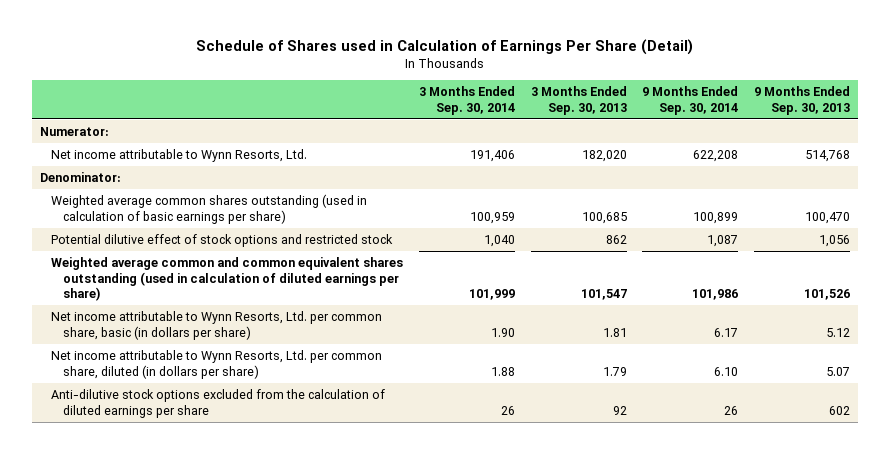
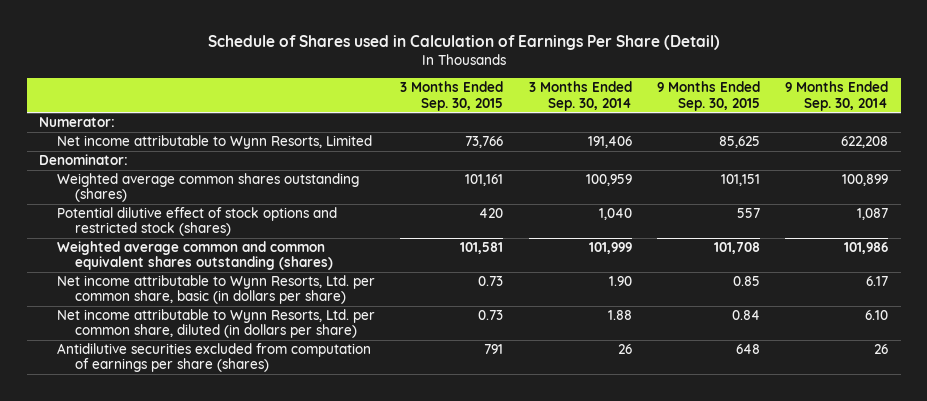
[530,86,627,115] 3 Months Ended Sep. 30, 2013 -> none
[753,86,850,115] 9 Months Ended Sep. 30, 2013 -> none
none -> [400,81,504,111] 3 Months Ended Sep. 30, 2015
none -> [656,81,760,111] 9 Months Ended Sep. 30, 2015
[51,148,308,162] Net income attributable to Wynn Resorts, Ltd. -> [57,135,373,150] Net income attributable to Wynn Resorts, Limited
[51,193,368,224] Weighted average common shares outstanding (used in calculation of basic earnings per share) -> [57,173,360,203] Weighted average common shares outstanding (shares)
[51,233,394,247] Potential dilutive effect of stock options and restricted stock -> [57,207,338,237] Potential dilutive effect of stock options and restricted stock (shares)
[51,256,404,302] Weighted average common and common equivalent shares outstanding (used in calculation of diluted earnings per share) -> [57,241,334,271] Weighted average common and common equivalent shares outstanding (shares)
[51,388,386,418] Anti-dilutive stock options excluded from the calculation of diluted earnings per share -> [57,343,372,373] Antidilutive securities excluded from computation of earnings per share (shares)

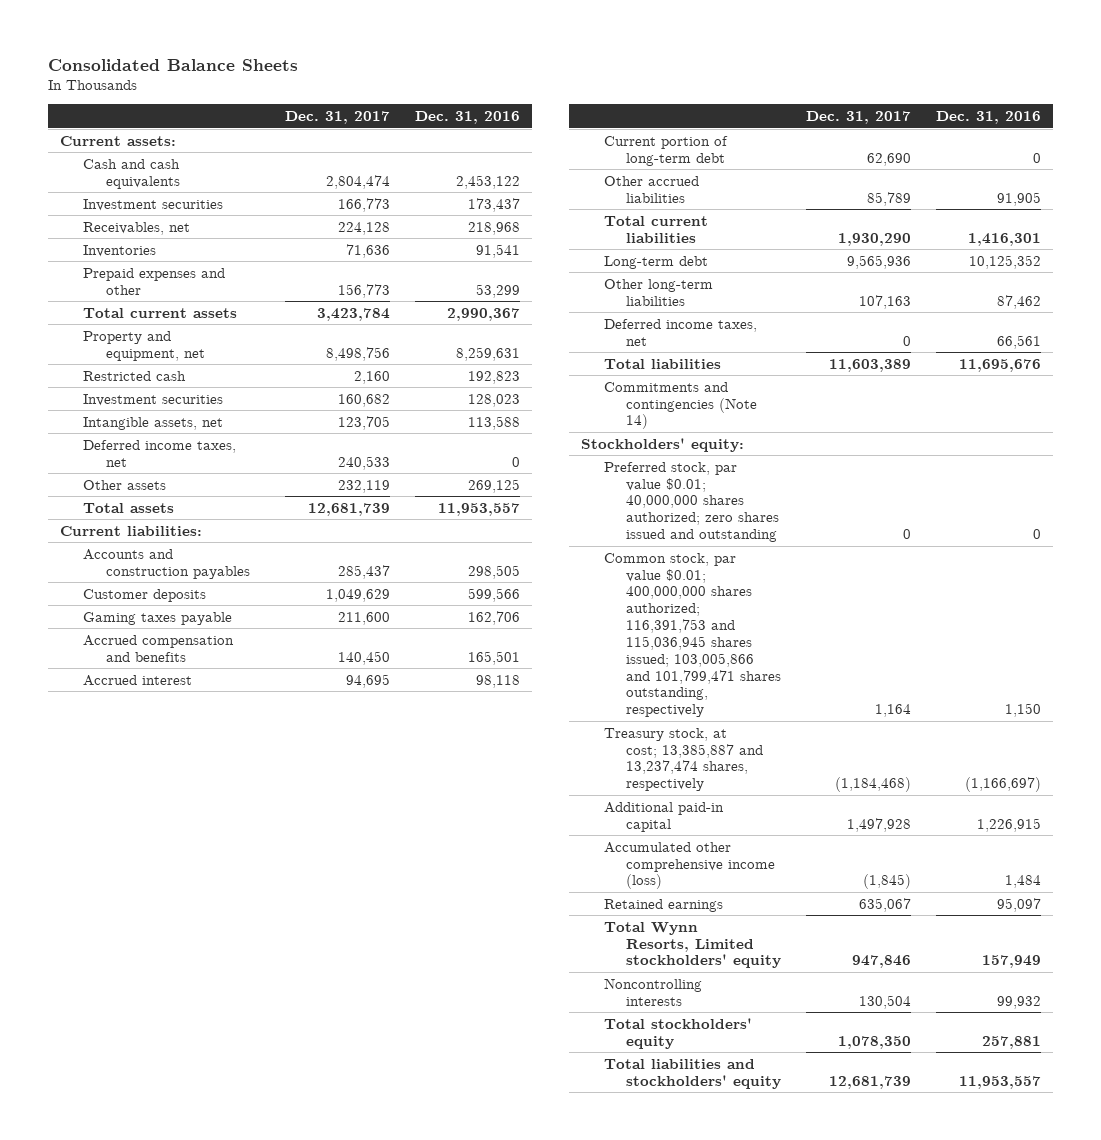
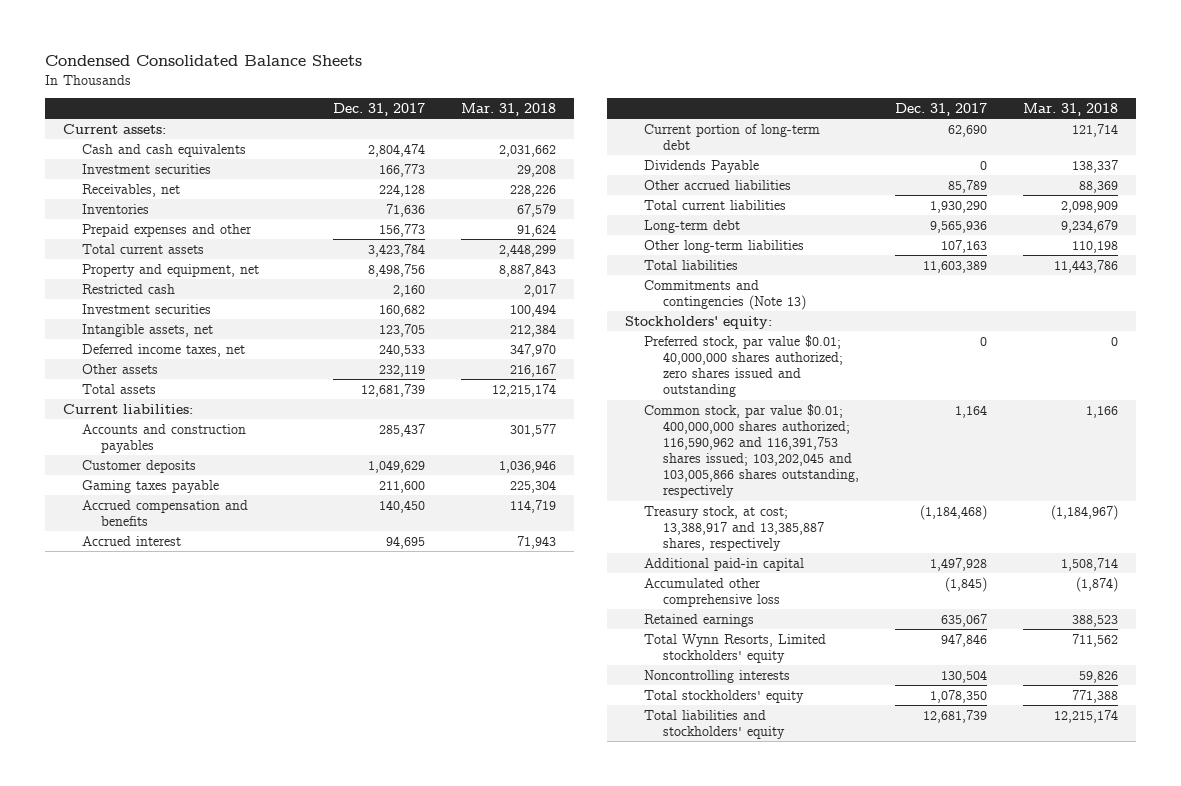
[48,58,299,71] Consolidated Balance Sheets -> [45,55,363,67] Condensed Consolidated Balance Sheets
[415,111,521,125] Dec. 31, 2016 -> none
none -> [460,102,556,116] Mar. 31, 2018
none -> [644,159,760,173] Dividends Payable
[603,318,757,346] Deferred income taxes, net -> none
[603,381,758,430] Commitments and contingencies (Note 14) -> [644,279,807,310] Commitments and contingencies (Note 13)
[603,552,782,718] Common stock, par value $0.01; 400,000,000 shares authorized; 116,391,753 and 115,036,945 shares issued; 103,005,866 and 101,799,471 shares outstanding, respectively -> [644,403,860,499] Common stock, par value $0.01; 400,000,000 shares authorized; 116,590,962 and 116,391,753 shares issued; 103,202,045 and 103,005,866 shares outstanding, respectively
[603,727,764,792] Treasury stock, at cost; 13,385,887 and 13,237,474 shares, respectively -> [644,505,825,552] Treasury stock, at cost; 13,388,917 and 13,385,887 shares, respectively
[603,841,776,890] Accumulated other comprehensive income (loss) -> [644,577,781,607] Accumulated other comprehensive loss

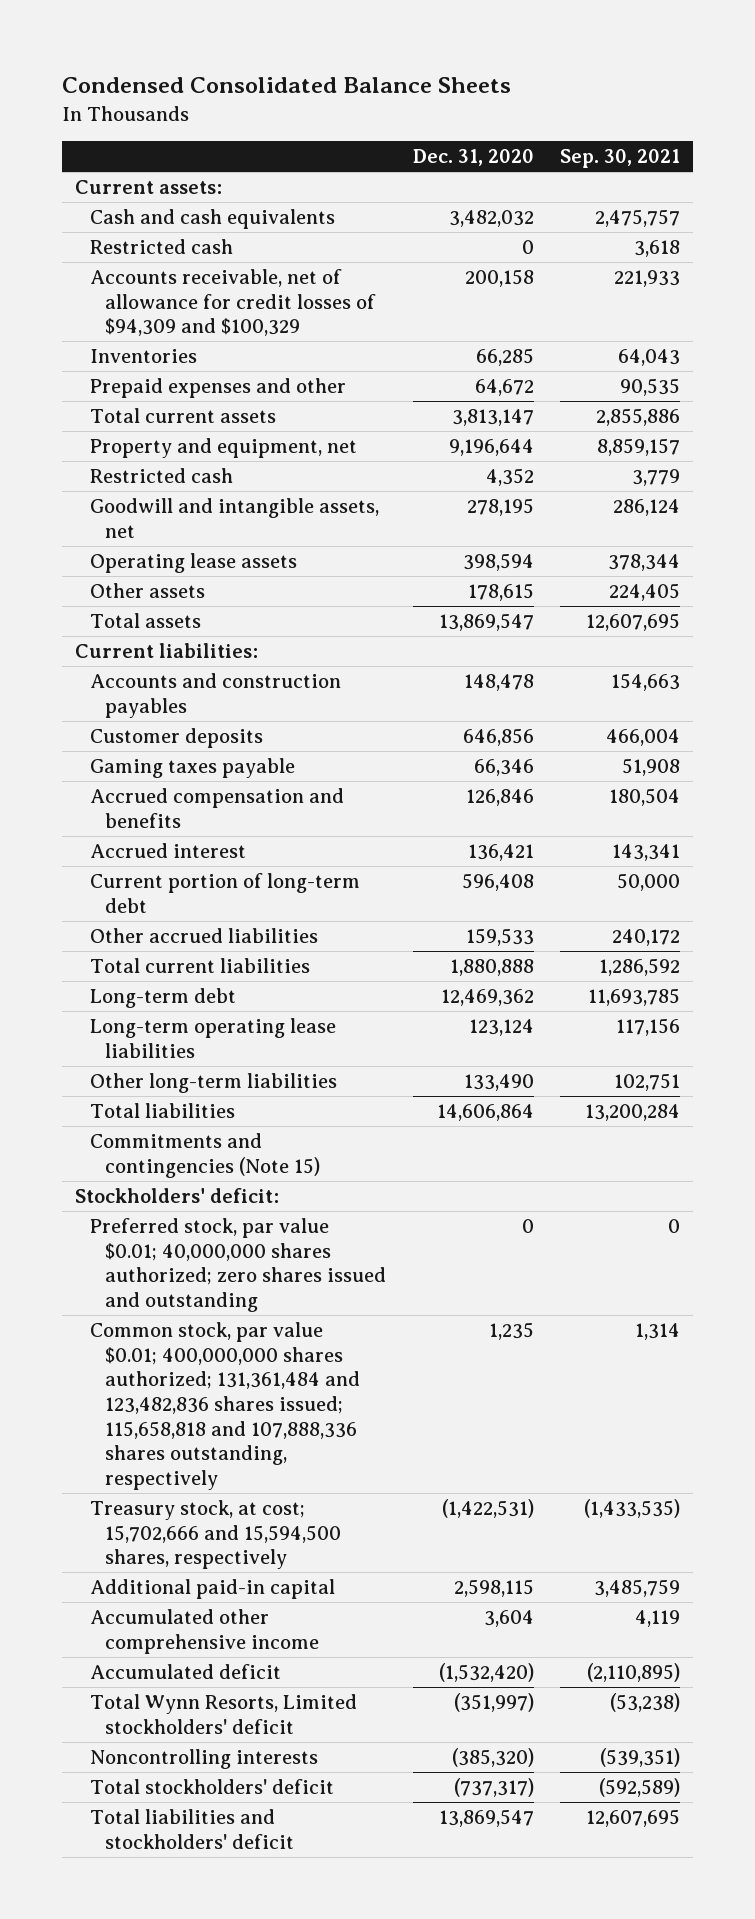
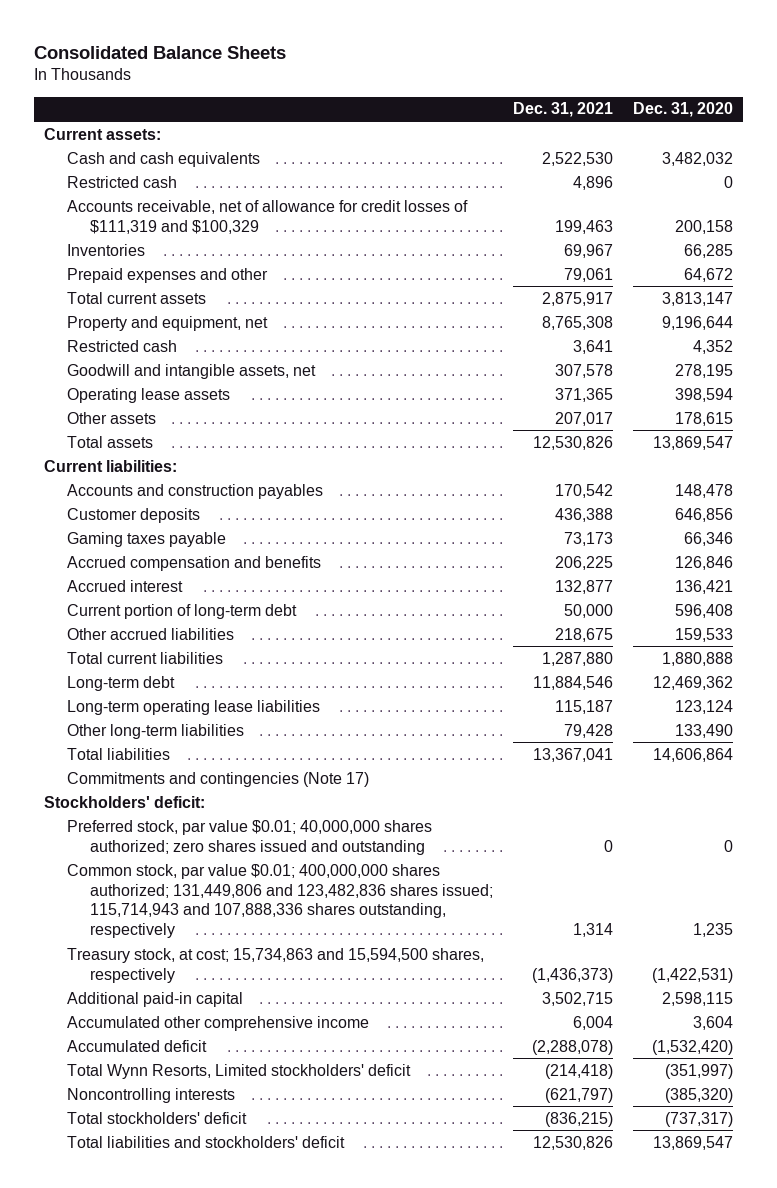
[61,77,511,94] Condensed Consolidated Balance Sheets -> [33,45,286,59] Consolidated Balance Sheets
[559,148,680,168] Sep. 30, 2021 -> none
none -> [513,102,614,118] Dec. 31, 2021
[90,269,377,337] Accounts receivable, net of allowance for credit losses of $94,309 and $100,329 -> [66,199,468,234] Accounts receivable, net of allowance for credit losses of $111,319 and $100,329
[90,1133,321,1178] Commitments and contingencies (Note 15) -> [66,771,369,787] Commitments and contingencies (Note 17)
[90,1322,361,1490] Common stock, par value $0.01; 400,000,000 shares authorized; 131,361,484 and 123,482,836 shares issued; 115,658,818 and 107,888,336 shares outstanding, respectively -> [66,863,494,938] Common stock, par value $0.01; 400,000,000 shares authorized; 131,449,806 and 123,482,836 shares issued; 115,714,943 and 107,888,336 shares outstanding, respectively
[90,1500,342,1570] Treasury stock, at cost; 15,702,666 and 15,594,500 shares, respectively -> [66,947,484,983] Treasury stock, at cost; 15,734,863 and 15,594,500 shares, respectively

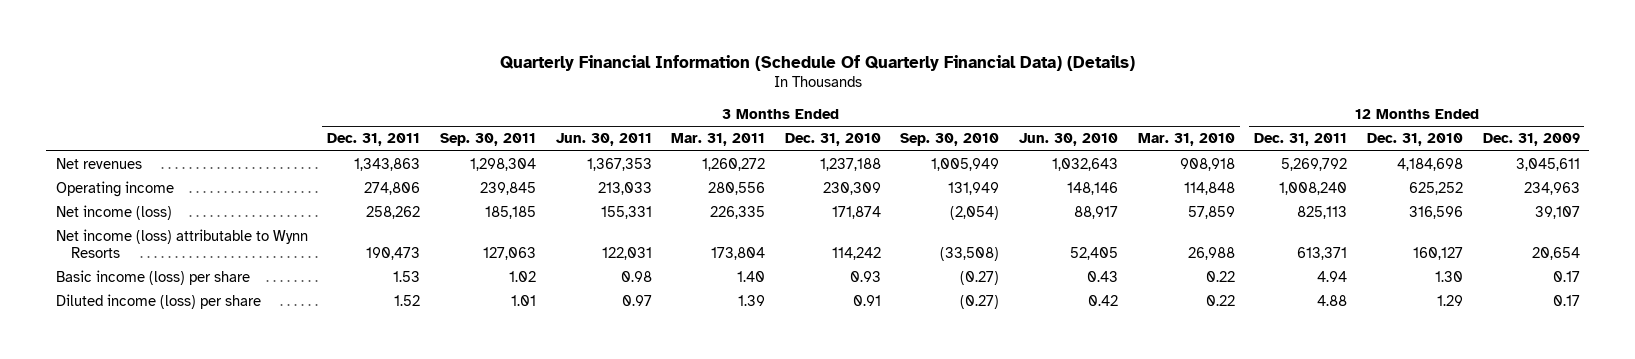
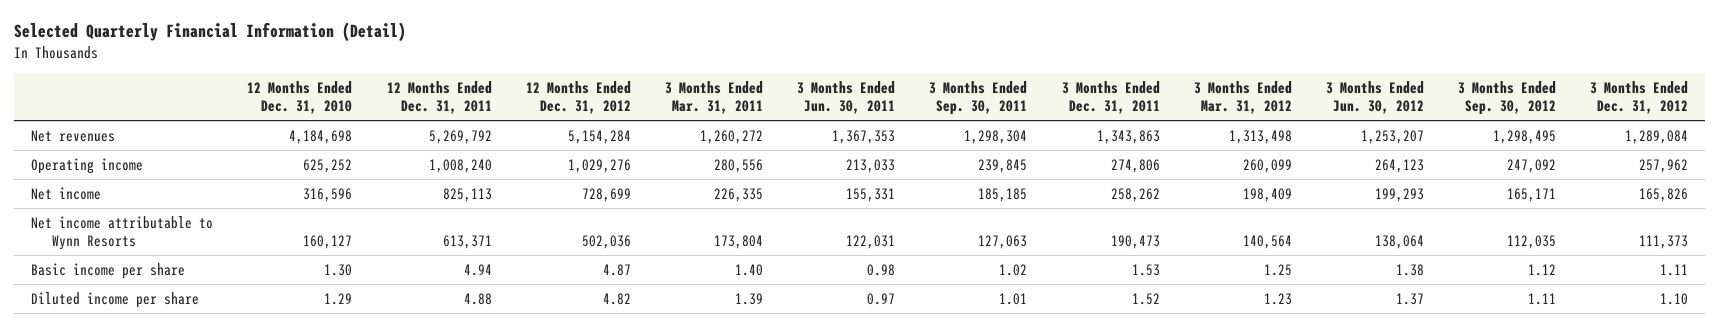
[499,55,1135,72] Quarterly Financial Information (Schedule Of Quarterly Financial Data) (Details) -> [14,22,407,43] Selected Quarterly Financial Information (Detail)
[784,133,881,147] Dec. 31, 2010 -> none
[900,133,1000,147] Sep. 30, 2010 -> none
[1019,133,1119,147] Jun. 30, 2010 -> none
[1137,133,1235,147] Mar. 31, 2010 -> none
[1482,133,1580,147] Dec. 31, 2009 -> none
none -> [525,81,631,114] 12 Months Ended Dec. 31, 2012
none -> [1193,81,1292,114] 3 Months Ended Mar. 31, 2012
none -> [1325,81,1424,114] 3 Months Ended Jun. 30, 2012
none -> [1458,81,1557,115] 3 Months Ended Sep. 30, 2012
none -> [1590,81,1689,114] 3 Months Ended Dec. 31, 2012
[55,205,172,221] Net income (loss) -> [31,187,102,201] Net income
[55,229,308,258] Net income (loss) attributable to Wynn Resorts -> [31,216,214,250] Net income attributable to Wynn Resorts
[55,270,250,286] Basic income (loss) per share -> [31,263,186,280] Basic income per share
[55,294,261,310] Diluted income (loss) per share -> [31,292,200,309] Diluted income per share

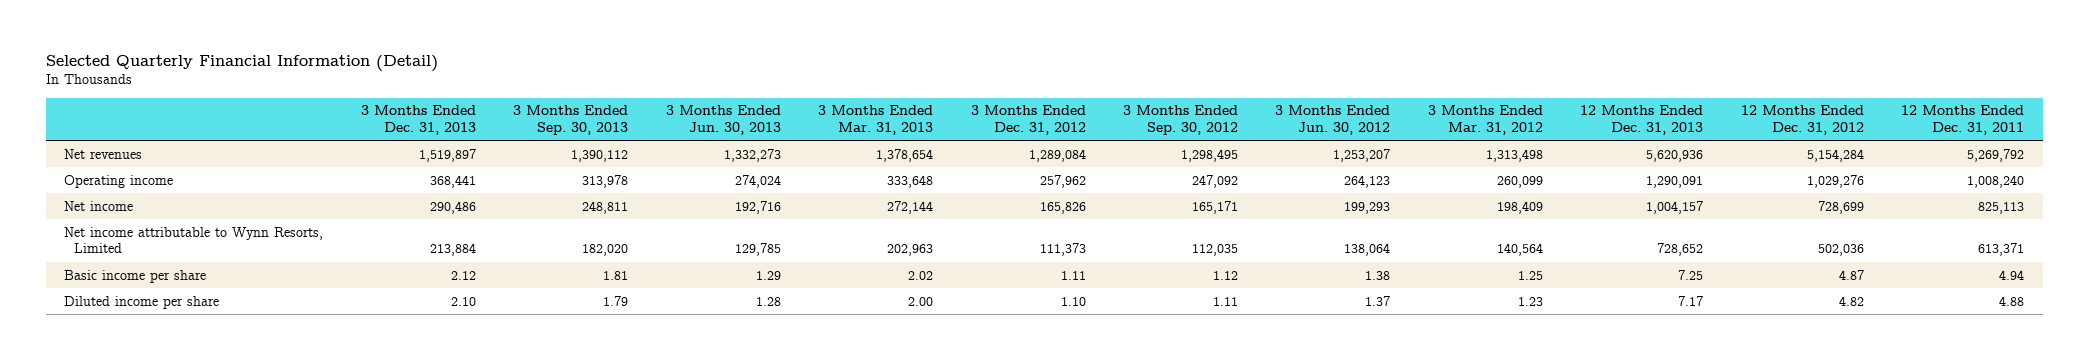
[247,81,353,114] 12 Months Ended Dec. 31, 2010 -> none
[664,81,763,114] 3 Months Ended Mar. 31, 2011 -> none
[797,81,896,114] 3 Months Ended Jun. 30, 2011 -> none
[929,81,1028,115] 3 Months Ended Sep. 30, 2011 -> none
[1061,81,1160,114] 3 Months Ended Dec. 31, 2011 -> none
none -> [360,105,476,136] 3 Months Ended Dec. 31, 2013
none -> [513,105,629,136] 3 Months Ended Sep. 30, 2013
none -> [665,105,781,136] 3 Months Ended Jun. 30, 2013
none -> [818,105,934,136] 3 Months Ended Mar. 31, 2013
none -> [1580,105,1704,136] 12 Months Ended Dec. 31, 2013
[31,216,214,250] Net income attributable to Wynn Resorts -> [64,226,324,254] Net income attributable to Wynn Resorts, Limited

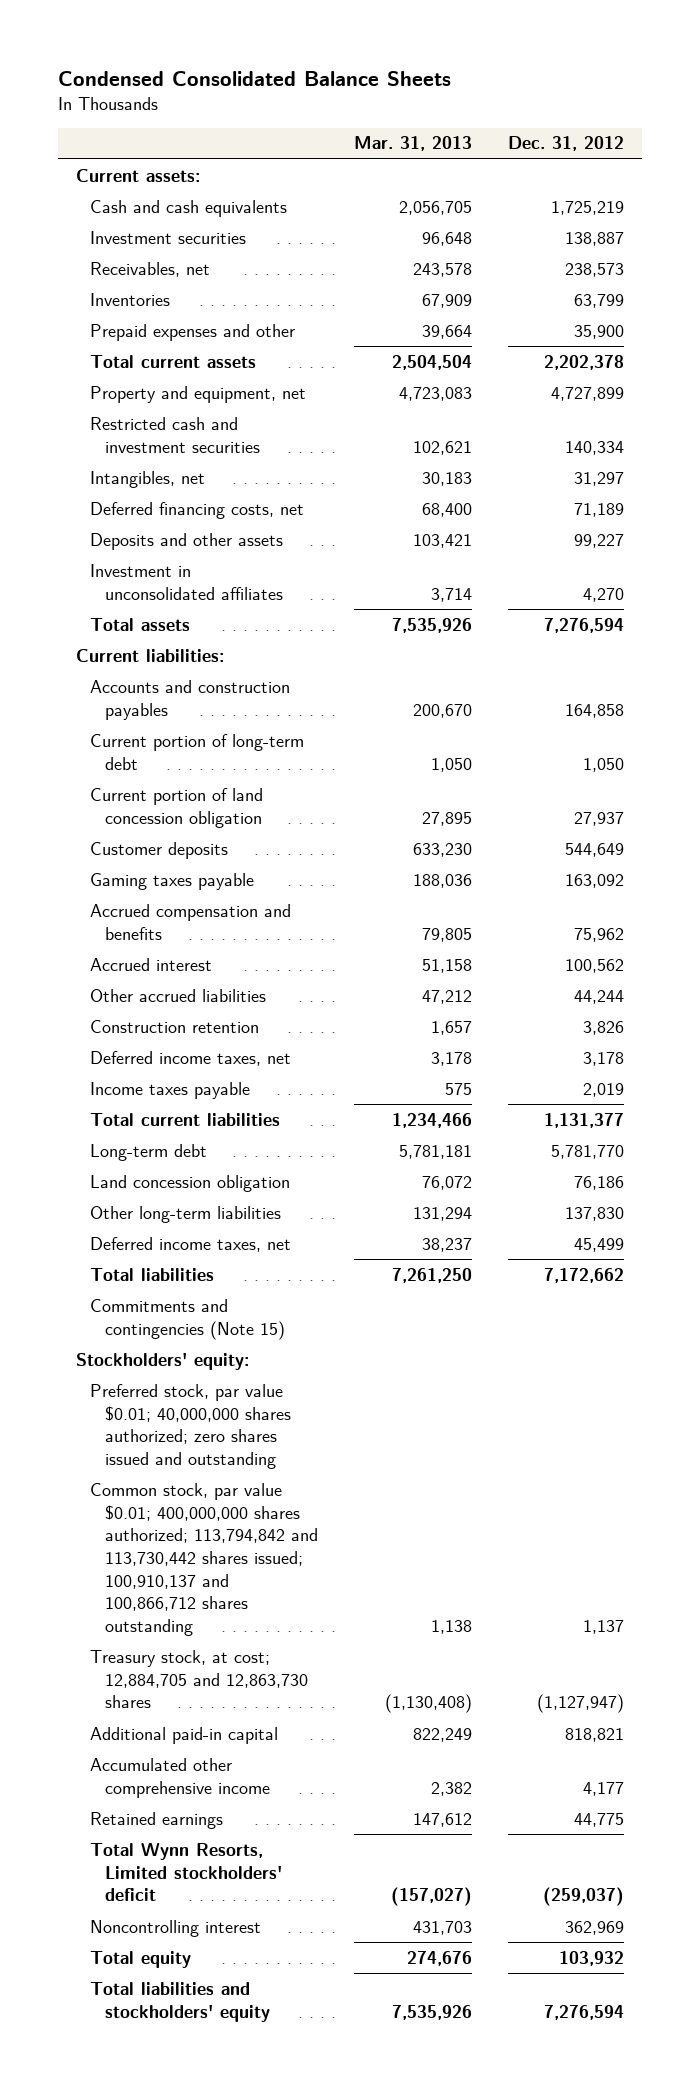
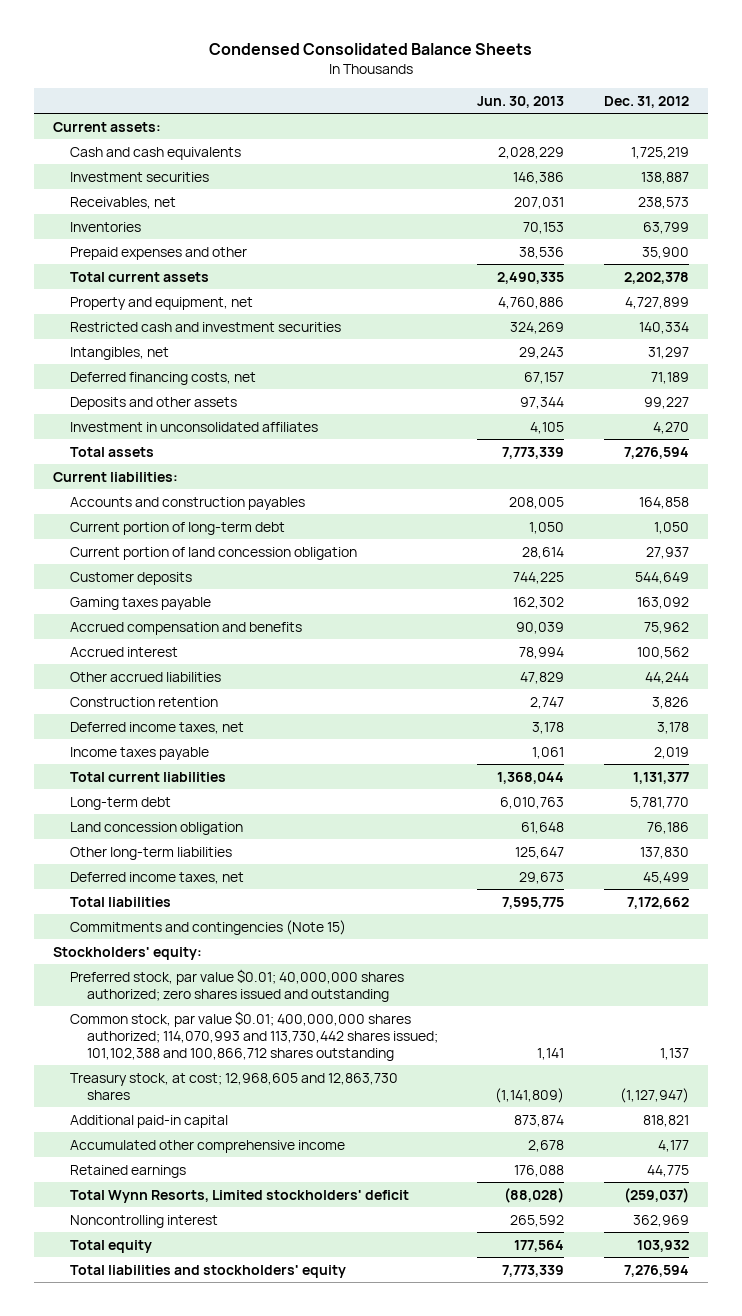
[353,136,472,152] Mar. 31, 2013 -> none
none -> [477,95,565,108] Jun. 30, 2013
[90,1482,318,1636] Common stock, par value $0.01; 400,000,000 shares authorized; 113,794,842 and 113,730,442 shares issued; 100,910,137 and 100,866,712 shares outstanding -> [70,1010,438,1061] Common stock, par value $0.01; 400,000,000 shares authorized; 114,070,993 and 113,730,442 shares issued; 101,102,388 and 100,866,712 shares outstanding
[90,1649,308,1709] Treasury stock, at cost; 12,884,705 and 12,863,730 shares -> [70,1072,399,1100] Treasury stock, at cost; 12,968,605 and 12,863,730 shares

